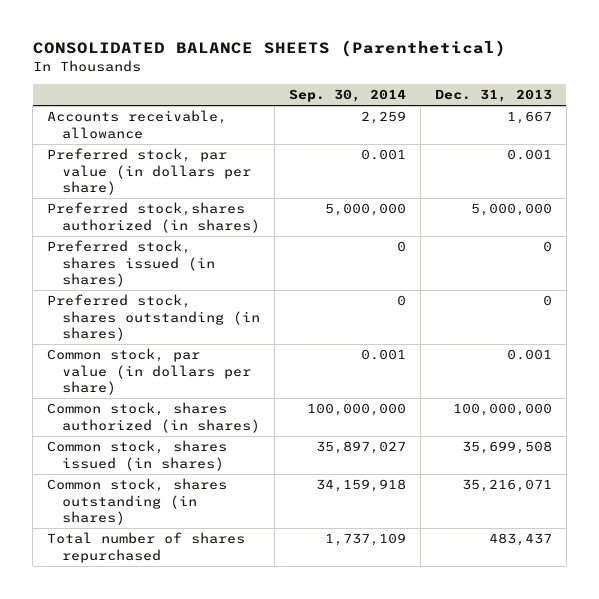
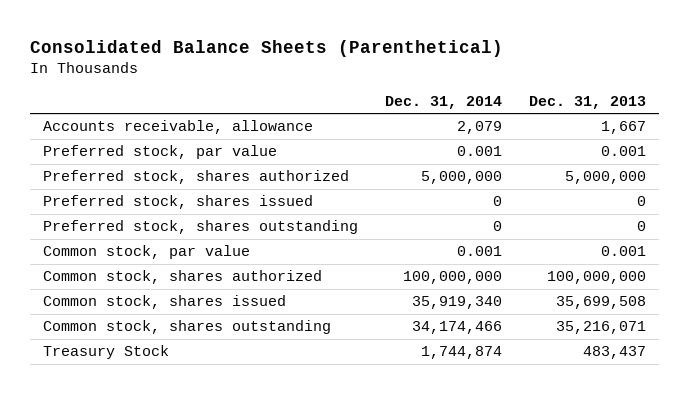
[32,39,506,57] CONSOLIDATED BALANCE SHEETS (Parenthetical) -> [29,40,503,58] Consolidated Balance Sheets (Parenthetical)
[289,89,407,103] Sep. 30, 2014 -> none
none -> [384,95,502,109] Dec. 31, 2014
[47,148,252,196] Preferred stock, par value (in dollars per share) -> [43,145,278,160] Preferred stock, par value
[47,202,261,233] Preferred stock,shares authorized (in shares) -> [43,170,350,185] Preferred stock, shares authorized
[47,240,216,288] Preferred stock, shares issued (in shares) -> [43,195,314,210] Preferred stock, shares issued
[47,294,261,342] Preferred stock, shares outstanding (in shares) -> [43,220,359,235] Preferred stock, shares outstanding
[47,348,252,396] Common stock, par value (in dollars per share) -> [43,245,251,260] Common stock, par value
[47,402,261,433] Common stock, shares authorized (in shares) -> [43,270,323,285] Common stock, shares authorized
[47,440,228,471] Common stock, shares issued (in shares) -> [43,295,287,310] Common stock, shares issued
[47,478,228,526] Common stock, shares outstanding (in shares) -> [43,320,332,335] Common stock, shares outstanding
[47,532,246,563] Total number of shares repurchased -> [43,345,170,360] Treasury Stock

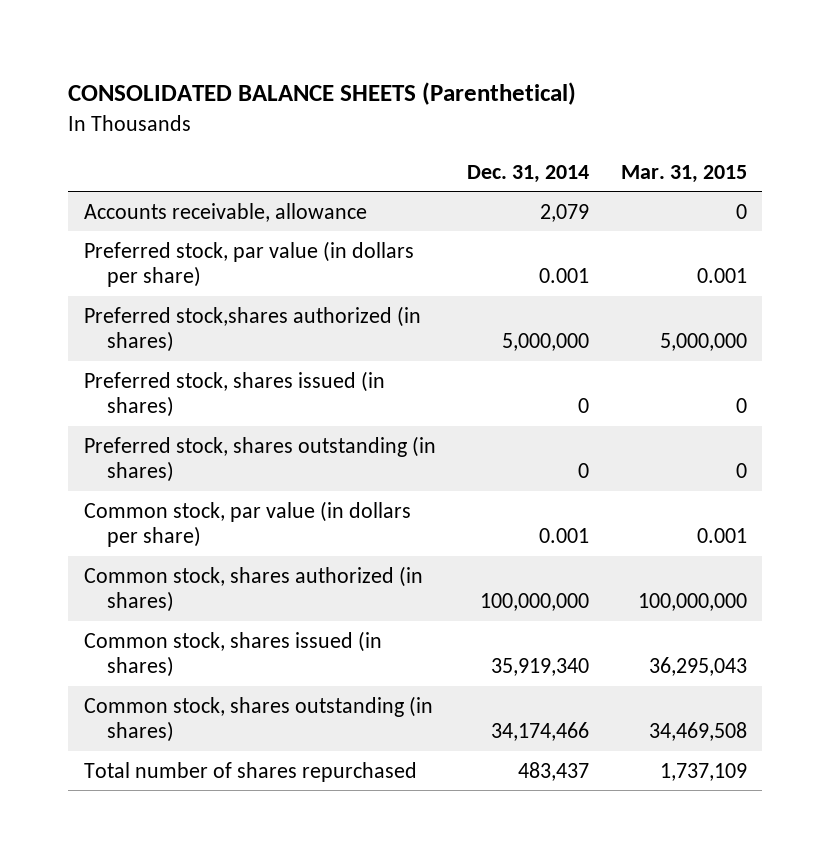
[29,40,503,58] Consolidated Balance Sheets (Parenthetical) -> [68,82,577,106] CONSOLIDATED BALANCE SHEETS (Parenthetical)
[528,95,646,109] Dec. 31, 2013 -> none
none -> [620,164,747,183] Mar. 31, 2015
[43,345,170,360] Treasury Stock -> none
[43,145,278,160] Preferred stock, par value -> [83,240,414,287] Preferred stock, par value (in dollars per share)
[43,170,350,185] Preferred stock, shares authorized -> [83,305,421,352] Preferred stock,shares authorized (in shares)
[43,195,314,210] Preferred stock, shares issued -> [83,370,385,417] Preferred stock, shares issued (in shares)
[43,220,359,235] Preferred stock, shares outstanding -> [83,435,436,482] Preferred stock, shares outstanding (in shares)
[43,245,251,260] Common stock, par value -> [83,500,411,547] Common stock, par value (in dollars per share)
[43,270,323,285] Common stock, shares authorized -> [83,565,423,612] Common stock, shares authorized (in shares)
[43,295,287,310] Common stock, shares issued -> [83,630,382,677] Common stock, shares issued (in shares)
[43,320,332,335] Common stock, shares outstanding -> [83,695,433,742] Common stock, shares outstanding (in shares)
none -> [83,761,417,782] Total number of shares repurchased

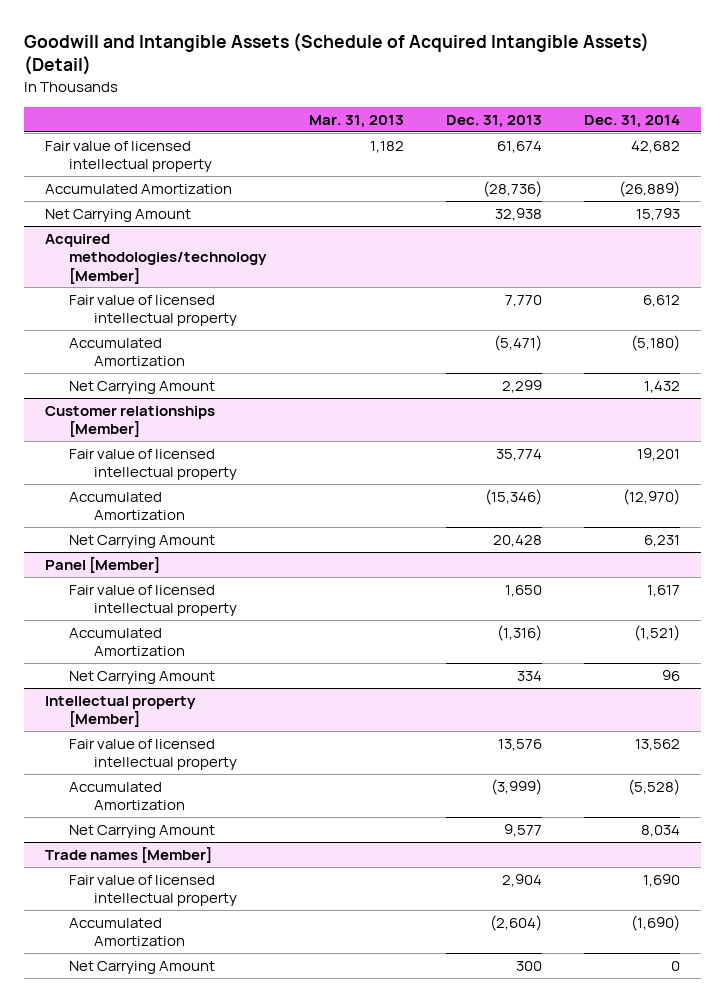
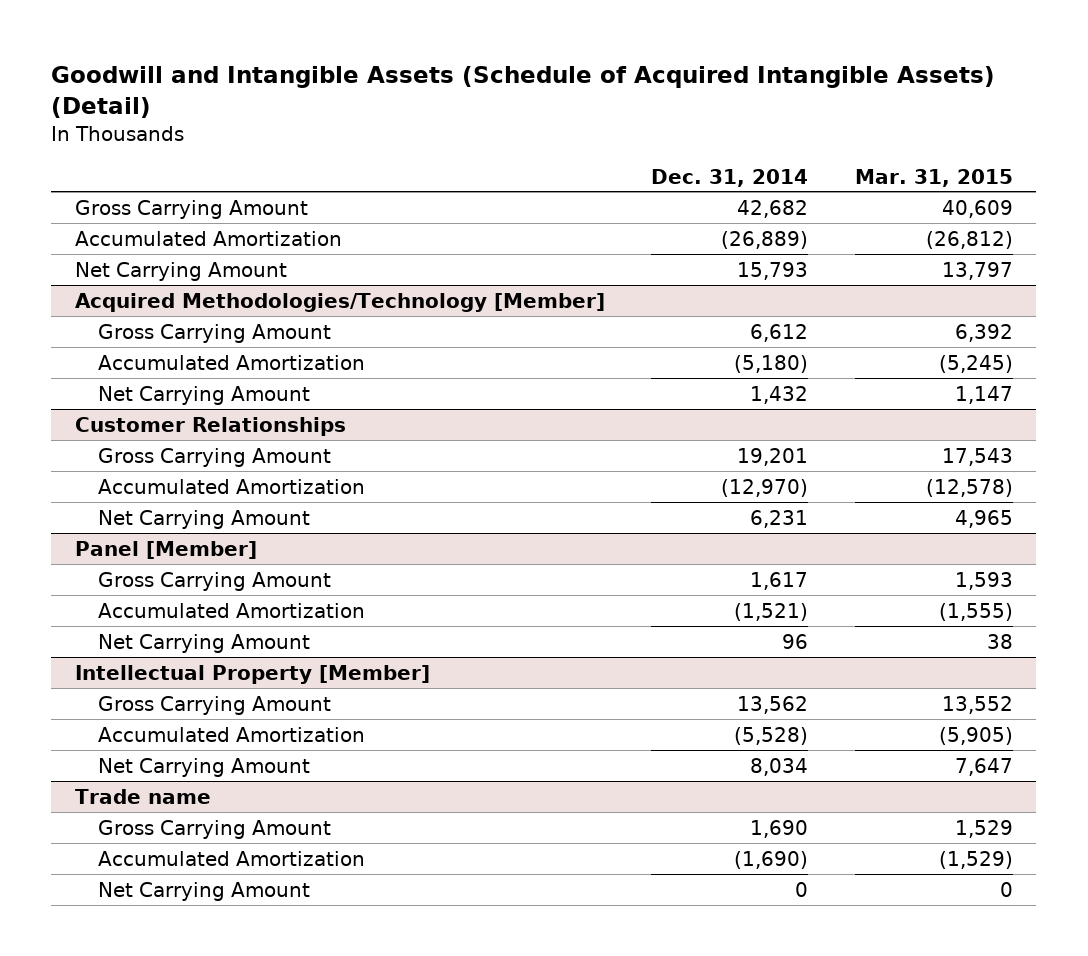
[308,114,404,128] Mar. 31, 2013 -> none
[445,114,542,128] Dec. 31, 2013 -> none
none -> [854,168,1013,187] Mar. 31, 2015
[45,140,213,173] Fair value of licensed intellectual property -> [74,199,308,219] Gross Carrying Amount
[45,233,268,284] Acquired methodologies/technology [Member] -> [74,292,605,312] Acquired Methodologies/Technology [Member]
[69,294,237,327] Fair value of licensed intellectual property -> [98,323,332,343] Gross Carrying Amount
[45,405,216,438] Customer relationships [Member] -> [74,416,346,436] Customer Relationships
[69,448,237,481] Fair value of licensed intellectual property -> [98,447,332,467] Gross Carrying Amount
[69,584,237,617] Fair value of licensed intellectual property -> [98,571,332,591] Gross Carrying Amount
[45,695,197,728] Intellectual property [Member] -> [74,664,430,684] Intellectual Property [Member]
[69,738,237,771] Fair value of licensed intellectual property -> [98,695,332,715] Gross Carrying Amount
[45,846,213,863] Trade names [Member] -> [74,788,211,804] Trade name
[69,874,237,907] Fair value of licensed intellectual property -> [98,819,332,839] Gross Carrying Amount

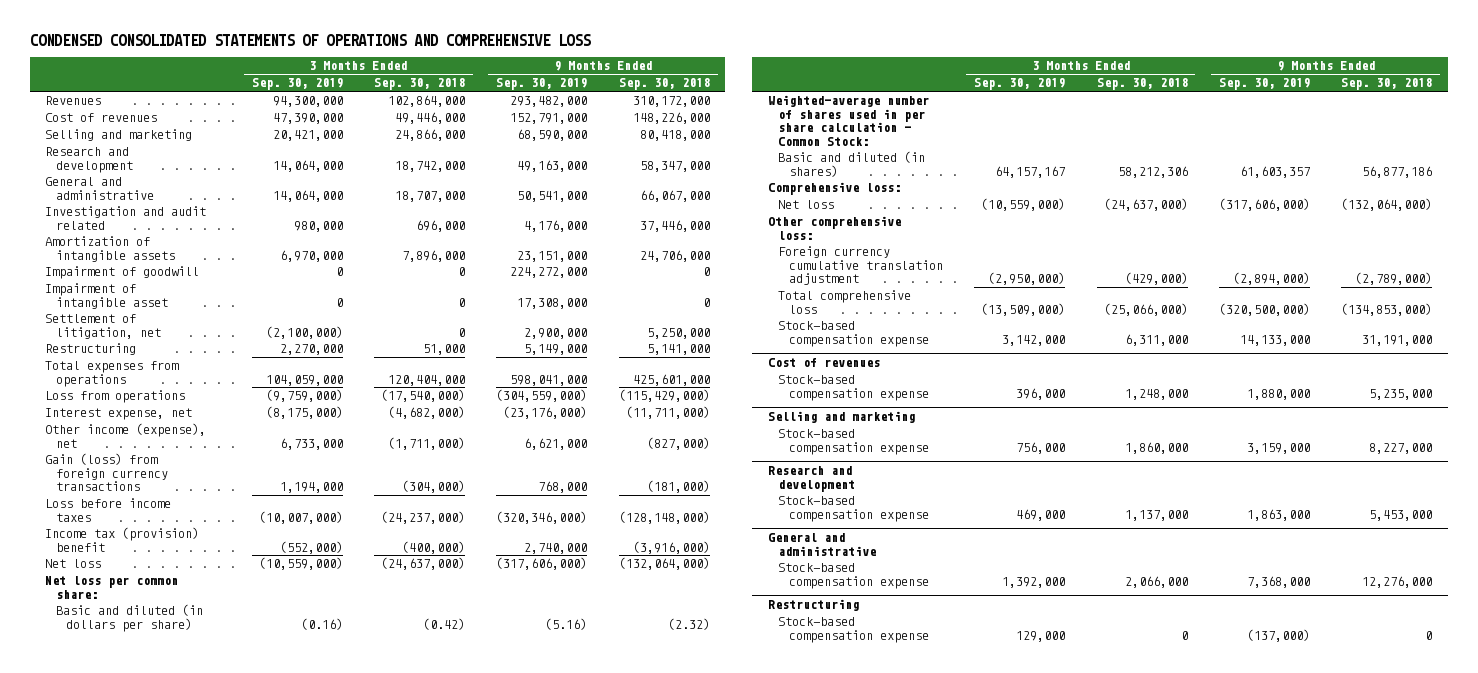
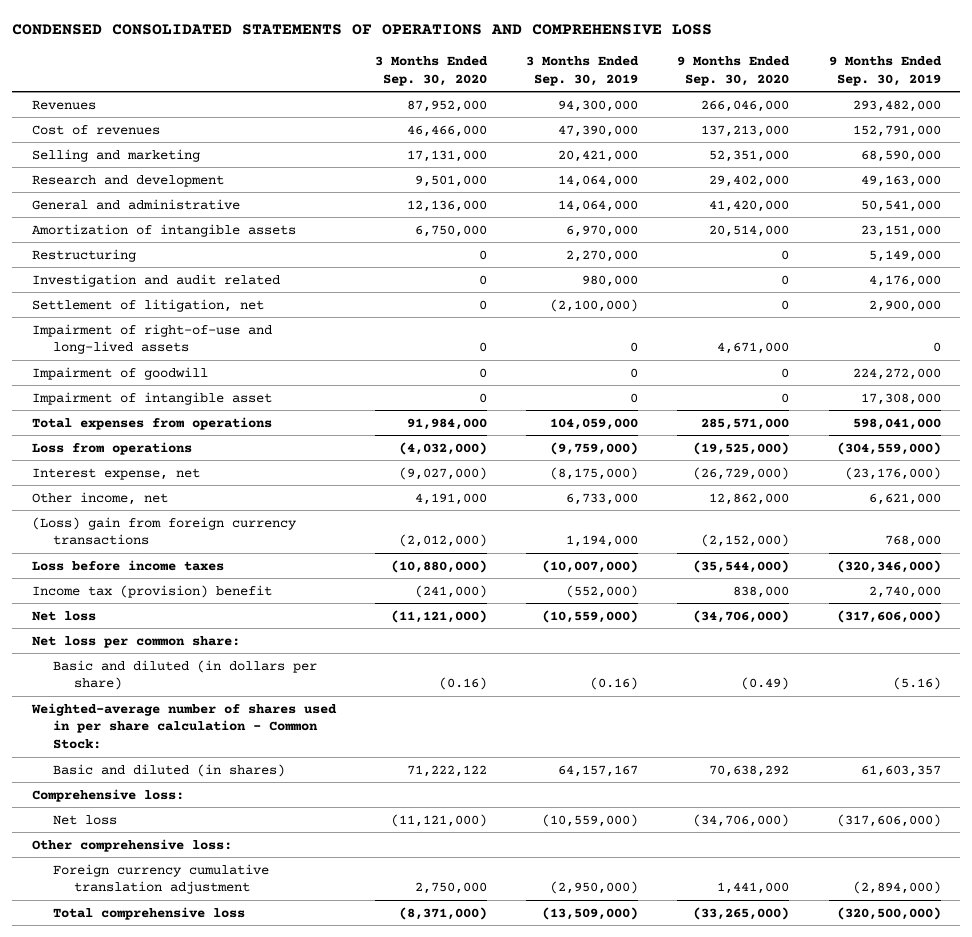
[373,78,465,91] Sep. 30, 2018 -> none
[618,78,710,91] Sep. 30, 2018 -> none
none -> [374,55,488,86] 3 Months Ended Sep. 30, 2020
none -> [677,55,791,86] 9 Months Ended Sep. 30, 2020
[45,343,137,356] Restructuring -> [31,248,136,262] Restructuring
[45,206,207,230] Investigation and audit related -> [31,273,280,287] Investigation and audit related
[45,314,161,339] Settlement of litigation, net -> [31,298,264,312] Settlement of litigation, net
none -> [31,323,272,355] Impairment of right-of-use and long-lived assets
[45,423,207,448] Other income (expense), net -> [31,491,168,505] Other income, net
[45,453,168,492] Gain (loss) from foreign currency transactions -> [31,516,297,546] (Loss) gain from foreign currency transactions
[778,321,929,347] Stock-based compensation expense -> none
[767,358,880,368] Cost of revenues -> none
[778,375,929,401] Stock-based compensation expense -> none
[767,411,915,424] Selling and marketing -> none
[778,429,929,455] Stock-based compensation expense -> none
[767,466,856,492] Research and development -> none
[778,496,929,522] Stock-based compensation expense -> none
[767,533,877,556] General and administrative -> none
[778,563,929,589] Stock-based compensation expense -> none
[767,599,859,612] Restructuring -> none
[778,617,929,643] Stock-based compensation expense -> none

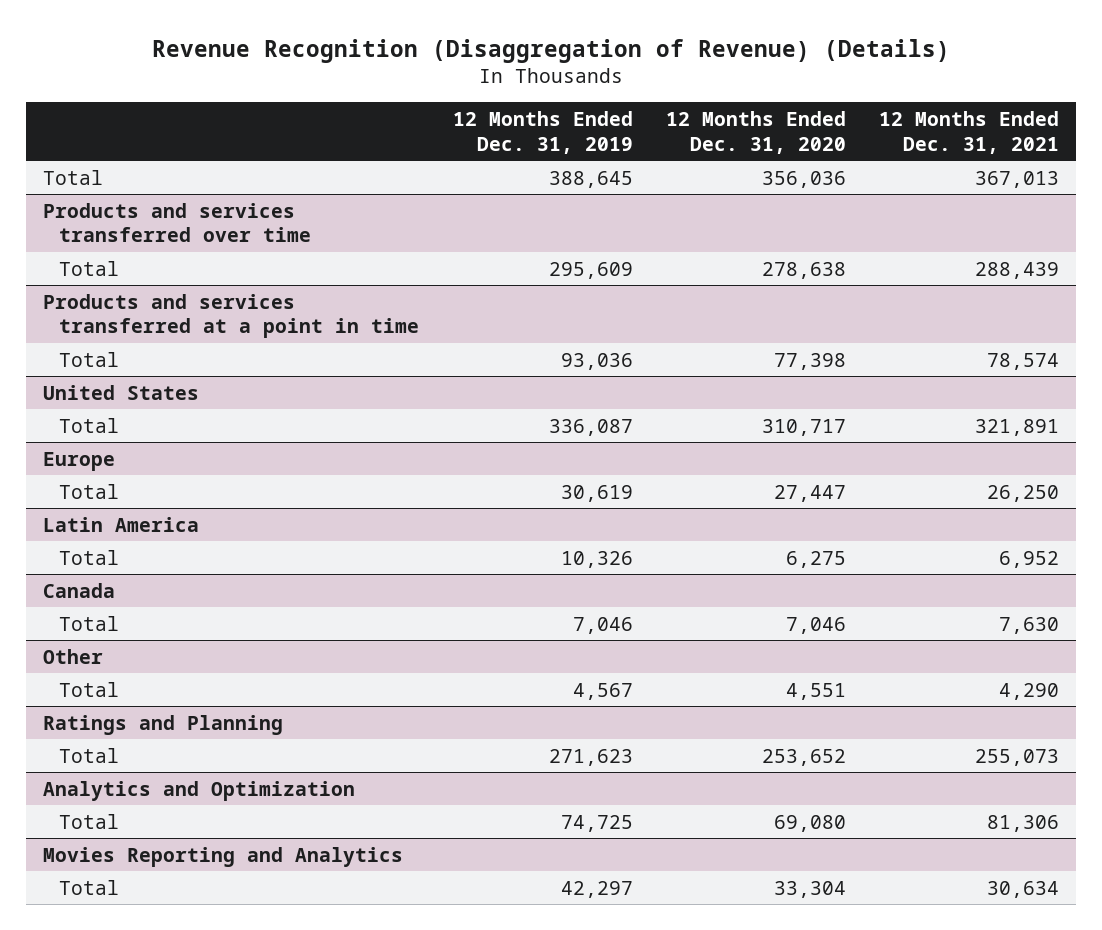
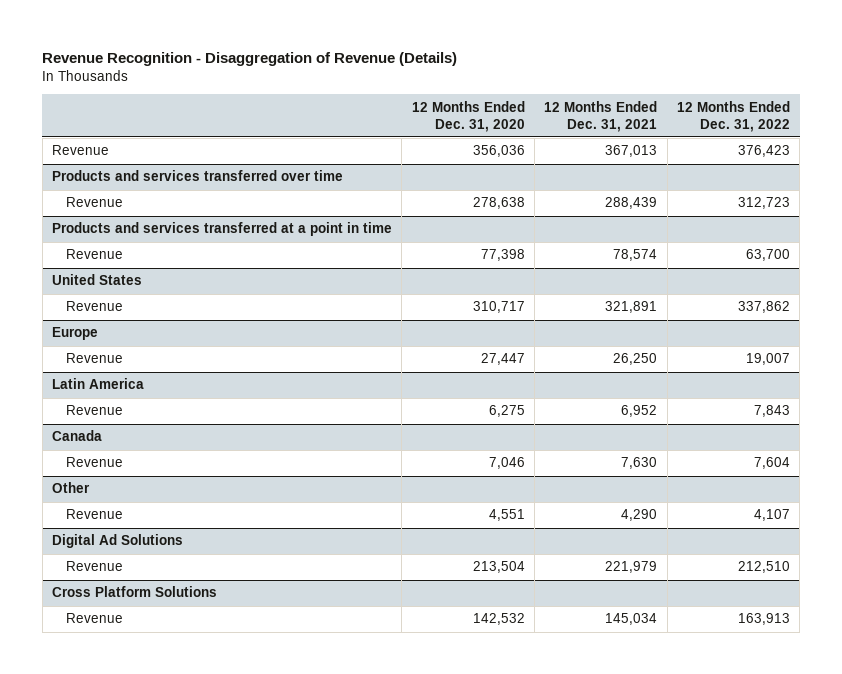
[151,38,950,63] Revenue Recognition (Disaggregation of Revenue) (Details) -> [42,52,458,67] Revenue Recognition - Disaggregation of Revenue (Details)
[452,111,633,154] 12 Months Ended Dec. 31, 2019 -> none
none -> [676,100,790,132] 12 Months Ended Dec. 31, 2022
[42,169,103,185] Total -> [52,145,110,156] Revenue
[59,260,120,276] Total -> [65,197,123,208] Revenue
[59,351,120,367] Total -> [65,249,123,260] Revenue
[59,417,120,433] Total -> [65,301,123,312] Revenue
[59,483,120,499] Total -> [65,353,123,364] Revenue
[59,549,120,565] Total -> [65,405,123,416] Revenue
[59,615,120,631] Total -> [65,457,123,468] Revenue
[42,714,283,735] Ratings and Planning -> none
[59,747,120,763] Total -> none
[42,780,355,801] Analytics and Optimization -> none
[59,813,120,829] Total -> none
[42,846,403,867] Movies Reporting and Analytics -> none
[59,879,120,895] Total -> none
[59,681,120,697] Total -> [65,509,123,520] Revenue
none -> [52,534,184,549] Digital Ad Solutions
none -> [65,561,123,572] Revenue
none -> [52,586,218,598] Cross Platform Solutions
none -> [65,613,123,624] Revenue

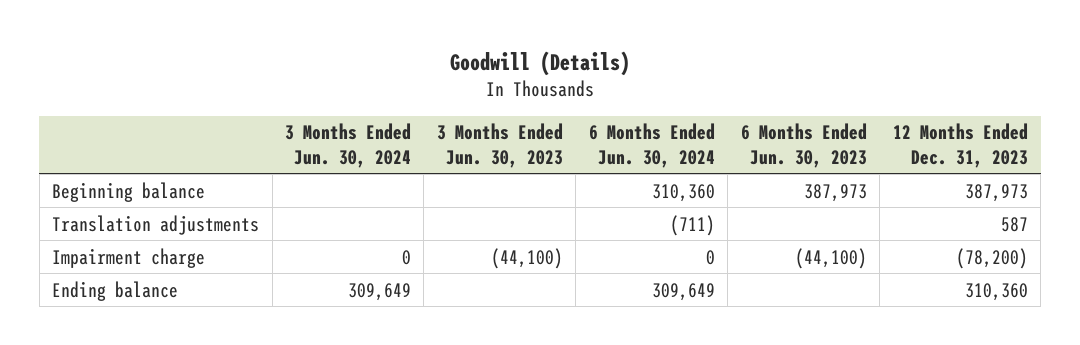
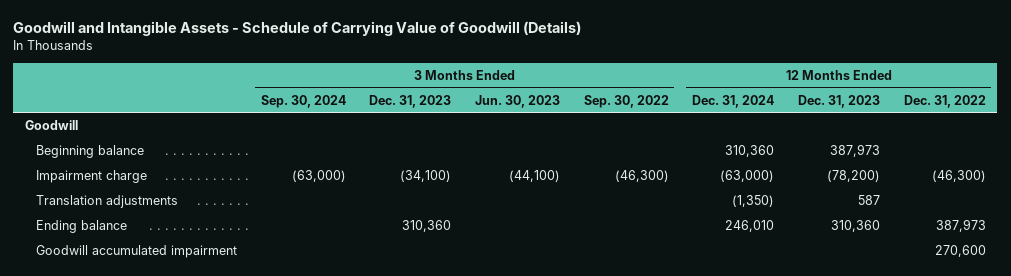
[449,50,630,76] Goodwill (Details) -> [13,20,582,36] Goodwill and Intangible Assets - Schedule of Carrying Value of Goodwill (Details)
[285,123,412,168] 3 Months Ended Jun. 30, 2024 -> none
[588,123,715,168] 6 Months Ended Jun. 30, 2024 -> none
[740,123,867,168] 6 Months Ended Jun. 30, 2023 -> none
none -> [260,94,346,108] Sep. 30, 2024
none -> [369,94,452,108] Dec. 31, 2023
none -> [583,94,669,108] Sep. 30, 2022
none -> [692,94,775,108] Dec. 31, 2024
none -> [903,94,986,108] Dec. 31, 2022
none -> [25,120,79,131] Goodwill
[52,214,260,235] Translation adjustments -> [35,195,178,209] Translation adjustments
none -> [35,245,237,259] Goodwill accumulated impairment

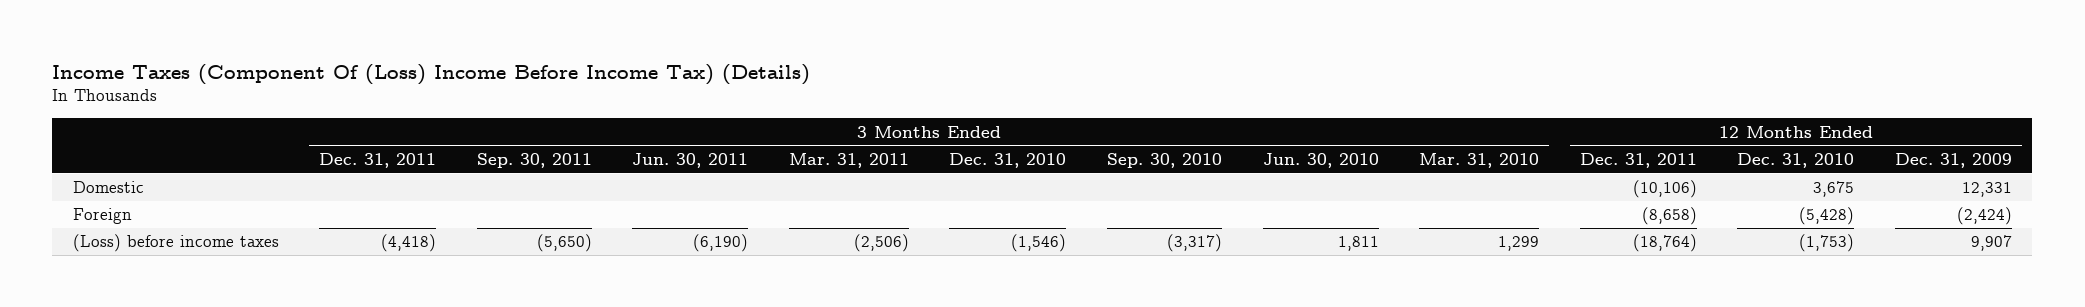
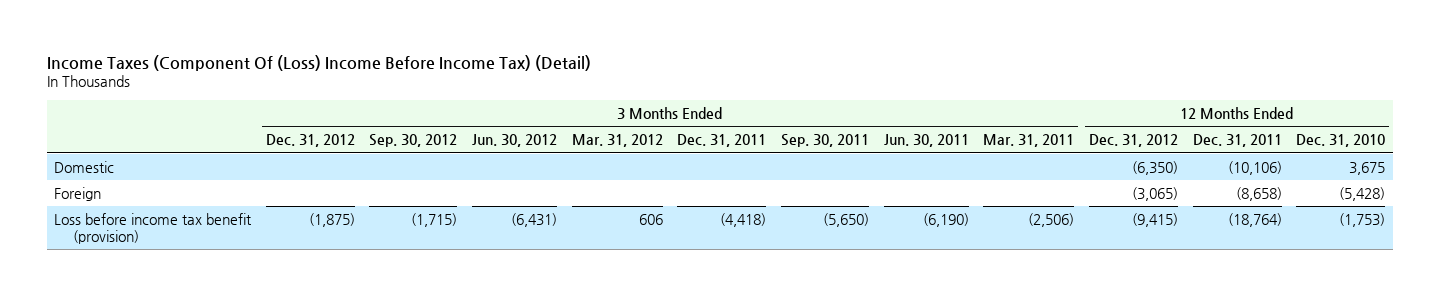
[52,63,811,85] Income Taxes (Component Of (Loss) Income Before Income Tax) (Details) -> [46,54,591,71] Income Taxes (Component Of (Loss) Income Before Income Tax) (Detail)
[949,153,1067,169] Dec. 31, 2010 -> none
[1107,153,1223,169] Sep. 30, 2010 -> none
[1262,153,1379,169] Jun. 30, 2010 -> none
[1419,153,1540,169] Mar. 31, 2010 -> none
[1894,153,2012,169] Dec. 31, 2009 -> none
none -> [265,134,355,148] Dec. 31, 2012
none -> [369,134,458,148] Sep. 30, 2012
none -> [472,134,558,148] Jun. 30, 2012
none -> [571,134,663,148] Mar. 31, 2012
none -> [1089,134,1179,148] Dec. 31, 2012
[72,234,279,253] (Loss) before income taxes -> [54,212,253,244] Loss before income tax benefit (provision)

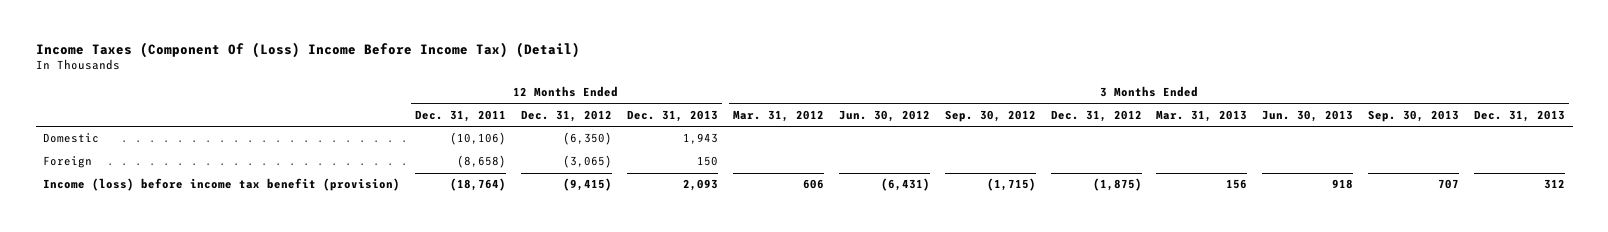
[677,134,767,148] Dec. 31, 2011 -> none
[781,134,870,148] Sep. 30, 2011 -> none
[883,134,969,148] Jun. 30, 2011 -> none
[983,134,1075,148] Mar. 31, 2011 -> none
[1296,134,1386,148] Dec. 31, 2010 -> none
none -> [626,109,718,122] Dec. 31, 2013
none -> [1156,109,1248,122] Mar. 31, 2013
none -> [1262,109,1354,122] Jun. 30, 2013
none -> [1368,109,1460,122] Sep. 30, 2013
none -> [1474,109,1566,122] Dec. 31, 2013
[54,212,253,244] Loss before income tax benefit (provision) -> [43,178,401,192] Income (loss) before income tax benefit (provision)

